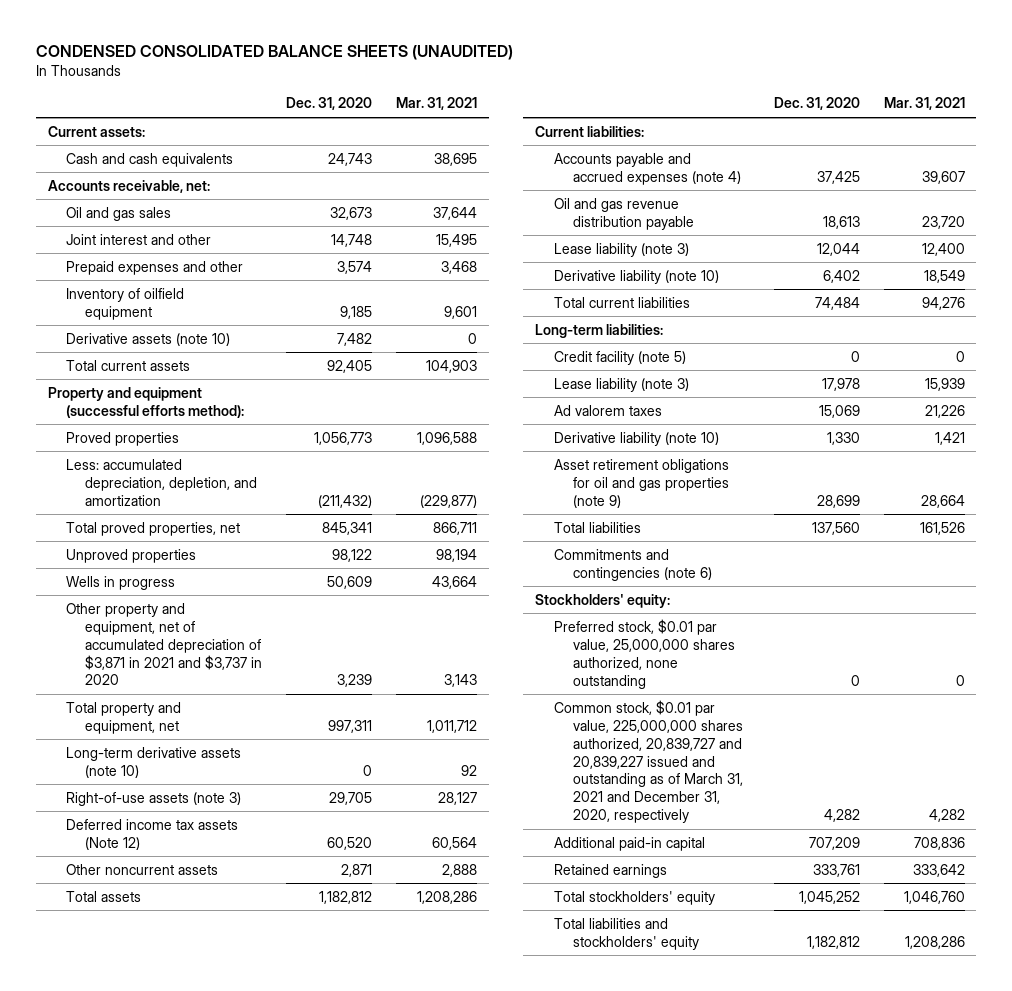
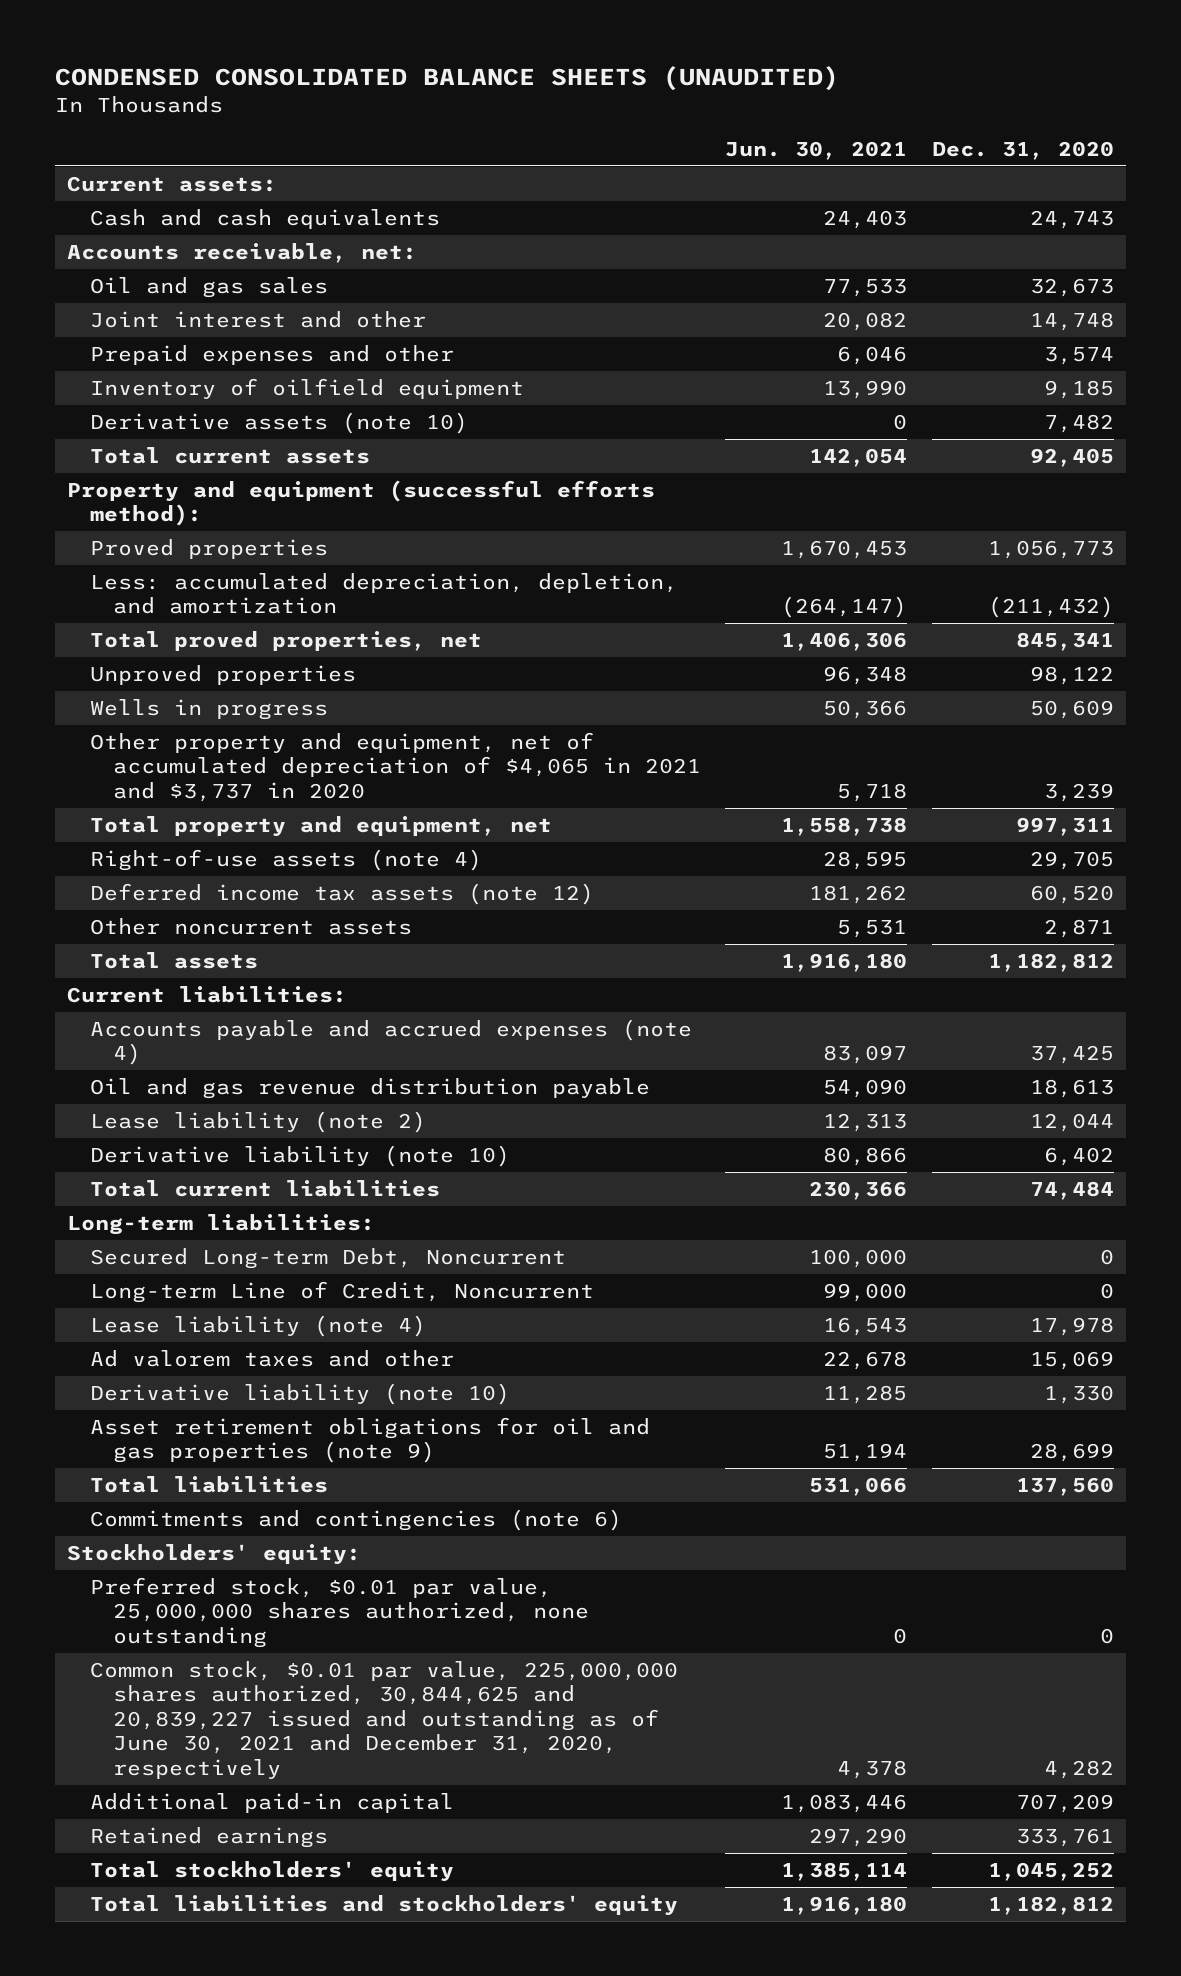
[395,97,477,111] Mar. 31, 2021 -> none
none -> [725,140,908,160] Jun. 30, 2021
[66,602,263,686] Other property and equipment, net of accumulated depreciation of $3,871 in 2021 and $3,737 in 2020 -> [89,731,701,802] Other property and equipment, net of accumulated depreciation of $4,065 in 2021 and $3,737 in 2020
[66,746,242,778] Long-term derivative assets (note 10) -> none
[66,791,242,806] Right-of-use assets (note 3) -> [89,848,482,871] Right-of-use assets (note 4)
[66,818,239,850] Deferred income tax assets (Note 12) -> [89,882,594,905] Deferred income tax assets (note 12)
[554,242,690,257] Lease liability (note 3) -> [89,1110,426,1133] Lease liability (note 2)
[554,350,687,365] Credit facility (note 5) -> [89,1247,566,1269] Secured Long-term Debt, Noncurrent
none -> [89,1280,594,1303] Long-term Line of Credit, Noncurrent
[554,377,690,392] Lease liability (note 3) -> [89,1314,426,1337] Lease liability (note 4)
[554,404,663,416] Ad valorem taxes -> [89,1349,454,1367] Ad valorem taxes and other
[554,699,743,824] Common stock, $0.01 par value, 225,000,000 shares authorized, 20,839,727 and 20,839,227 issued and outstanding as of March 31, 2021 and December 31, 2020, respectively -> [89,1660,678,1780] Common stock, $0.01 par value, 225,000,000 shares authorized, 30,844,625 and 20,839,227 issued and outstanding as of June 30, 2021 and December 31, 2020, respectively

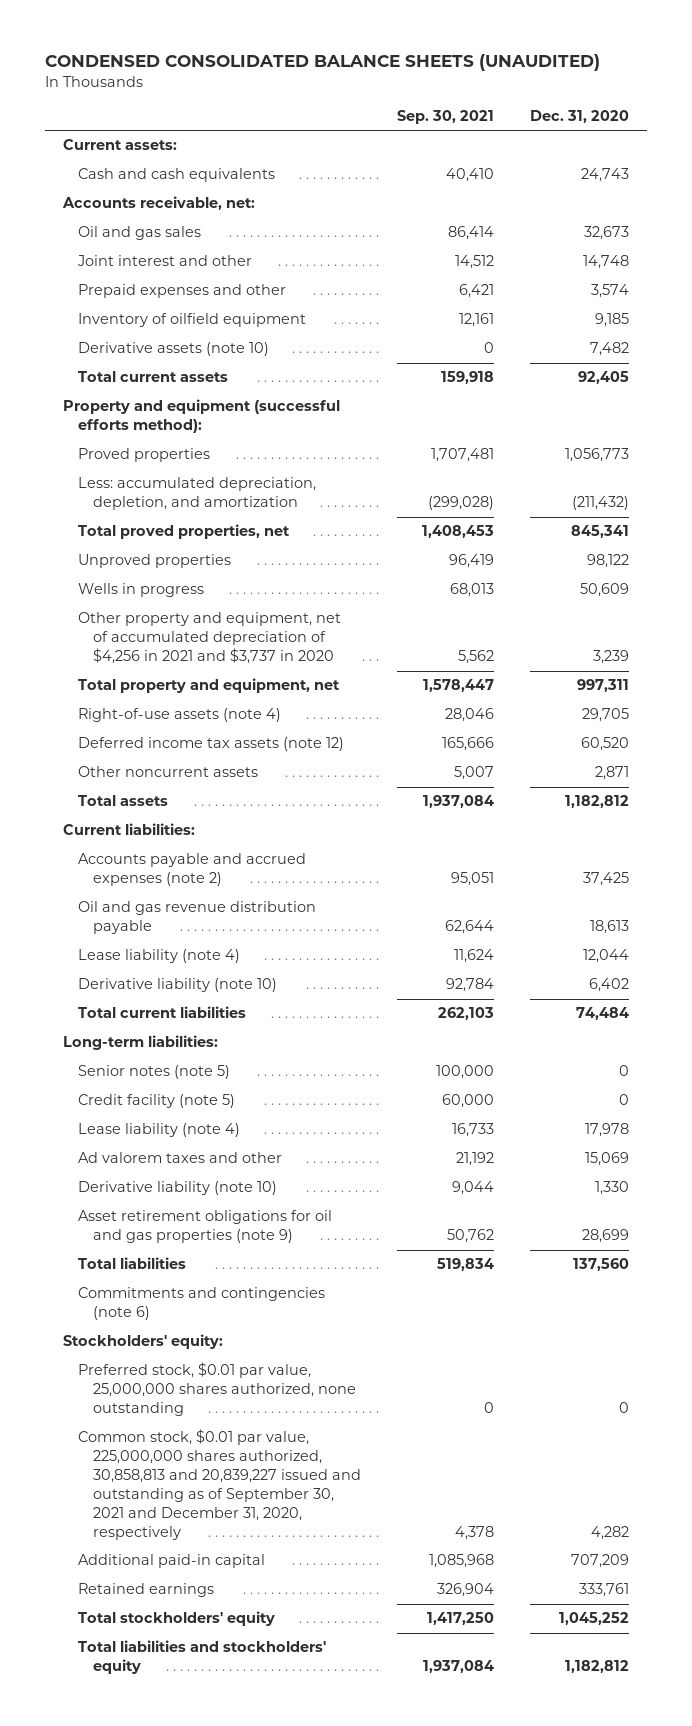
[725,140,908,160] Jun. 30, 2021 -> none
none -> [396,110,494,125] Sep. 30, 2021
[89,731,701,802] Other property and equipment, net of accumulated depreciation of $4,065 in 2021 and $3,737 in 2020 -> [77,612,341,665] Other property and equipment, net of accumulated depreciation of $4,256 in 2021 and $3,737 in 2020
[89,1018,692,1066] Accounts payable and accrued expenses (note 4) -> [77,853,306,887] Accounts payable and accrued expenses (note 2)
[89,1110,426,1133] Lease liability (note 2) -> [77,949,240,964] Lease liability (note 4)
[89,1247,566,1269] Secured Long-term Debt, Noncurrent -> [77,1065,230,1080] Senior notes (note 5)
[89,1280,594,1303] Long-term Line of Credit, Noncurrent -> [77,1094,235,1109] Credit facility (note 5)
[89,1660,678,1780] Common stock, $0.01 par value, 225,000,000 shares authorized, 30,844,625 and 20,839,227 issued and outstanding as of June 30, 2021 and December 31, 2020, respectively -> [77,1429,361,1540] Common stock, $0.01 par value, 225,000,000 shares authorized, 30,858,813 and 20,839,227 issued and outstanding as of September 30, 2021 and December 31, 2020, respectively

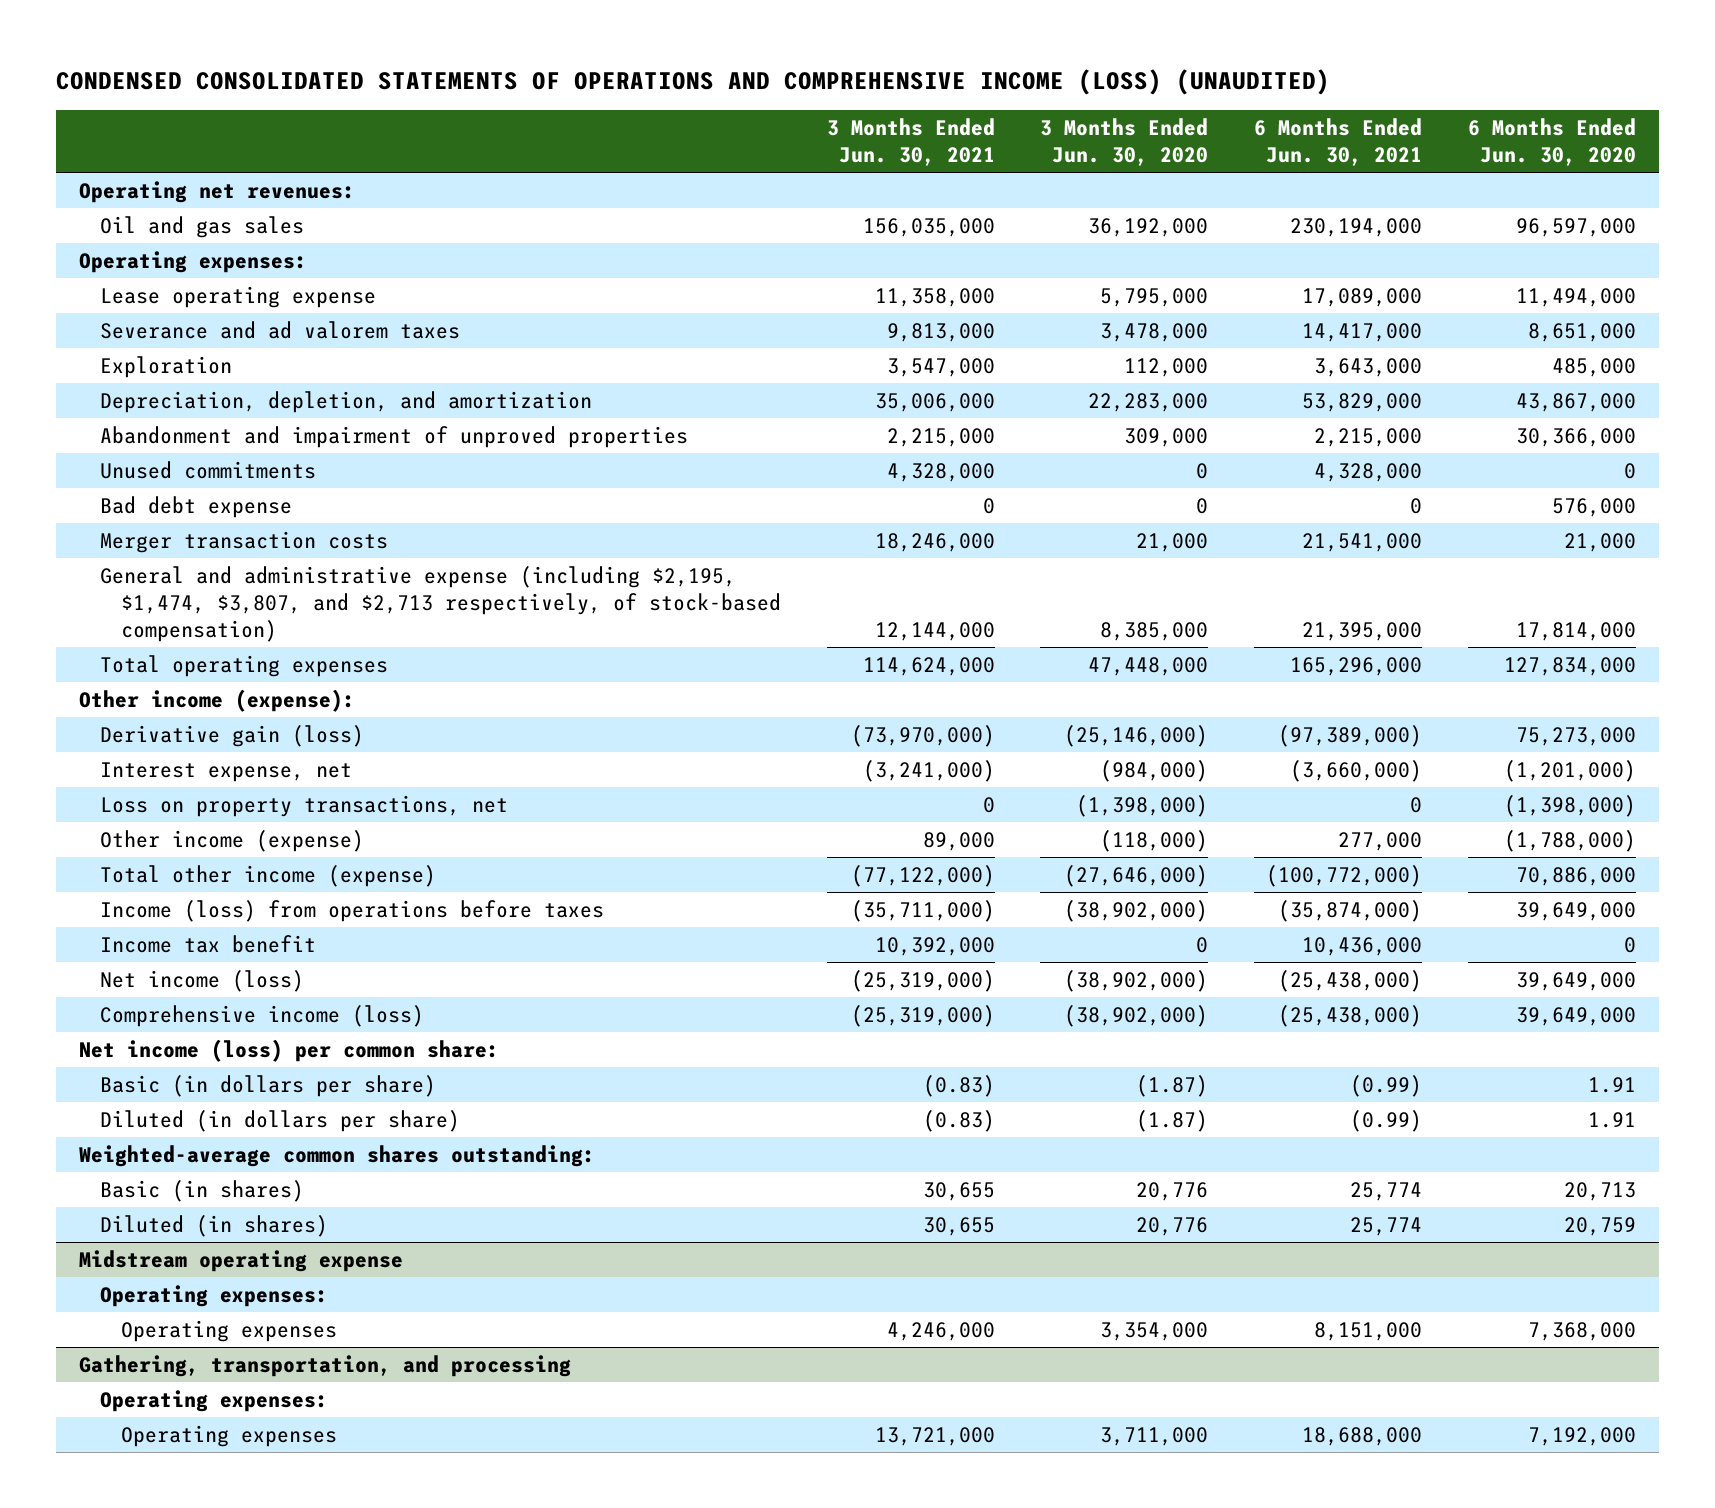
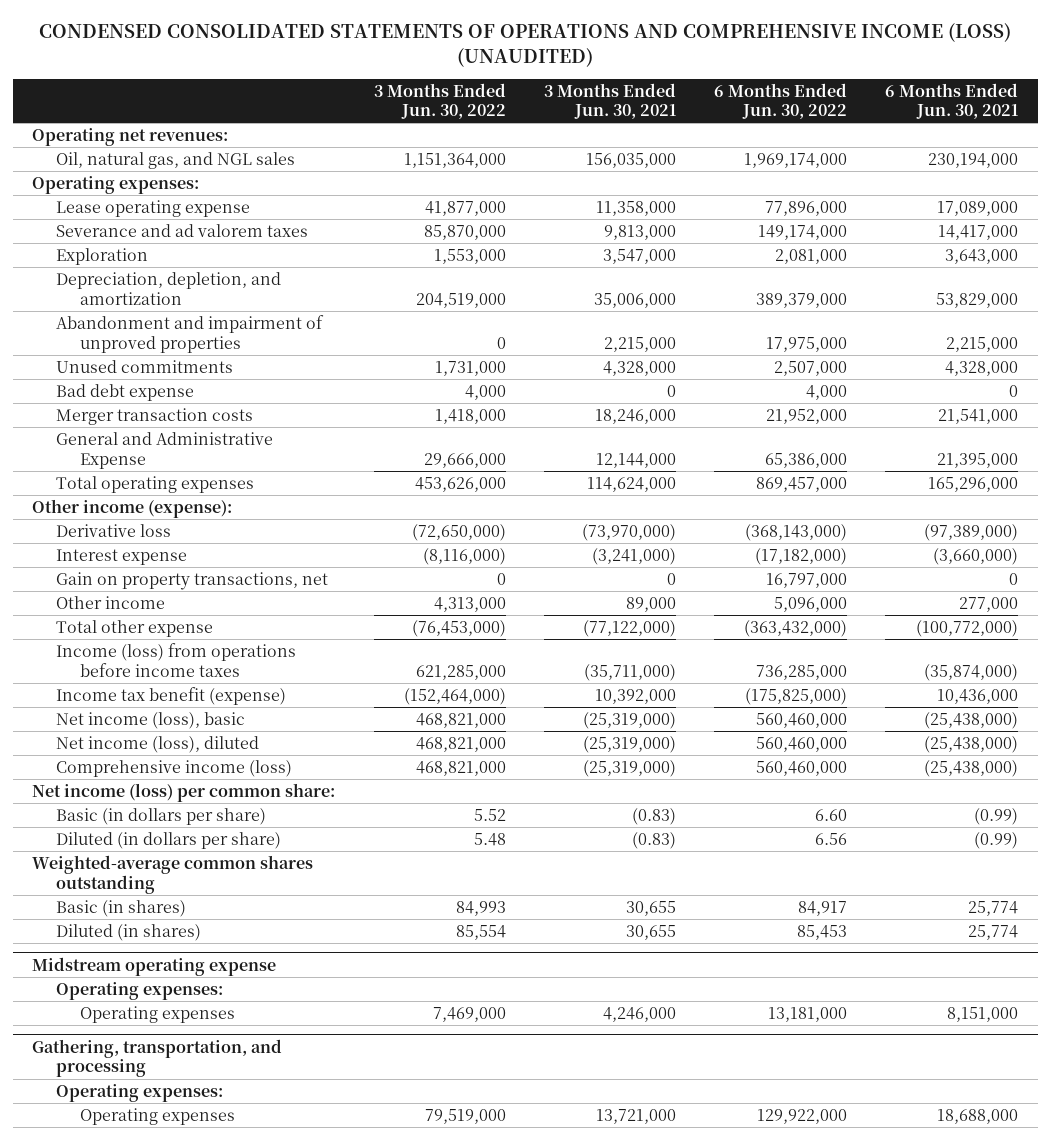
[1040,117,1209,167] 3 Months Ended Jun. 30, 2020 -> none
[1467,117,1636,167] 6 Months Ended Jun. 30, 2020 -> none
none -> [373,82,506,120] 3 Months Ended Jun. 30, 2022
none -> [714,82,848,120] 6 Months Ended Jun. 30, 2022
[100,215,305,238] Oil and gas sales -> [55,151,295,169] Oil, natural gas, and NGL sales
[100,565,781,643] General and administrative expense (including $2,195, $1,474, $3,807, and $2,713 respectively, of stock-based compensation) -> [55,431,273,469] General and Administrative Expense
[100,724,365,747] Derivative gain (loss) -> [55,523,171,537] Derivative loss
[100,761,353,782] Interest expense, net -> [55,548,187,565] Interest expense
[100,794,509,817] Loss on property transactions, net -> [55,571,328,590] Gain on property transactions, net
[100,829,365,852] Other income (expense) -> [55,595,165,609] Other income
[100,864,437,887] Total other income (expense) -> [55,619,213,637] Total other expense
[100,899,605,922] Income (loss) from operations before taxes -> [55,642,296,677] Income (loss) from operations before income taxes
[100,934,317,953] Income tax benefit -> [55,686,286,705] Income tax benefit (expense)
[100,969,305,992] Net income (loss) -> [55,711,245,729] Net income (loss), basic
none -> [55,735,259,753] Net income (loss), diluted
[79,1144,596,1167] Weighted-average common shares outstanding: -> [32,854,314,894] Weighted-average common shares outstanding

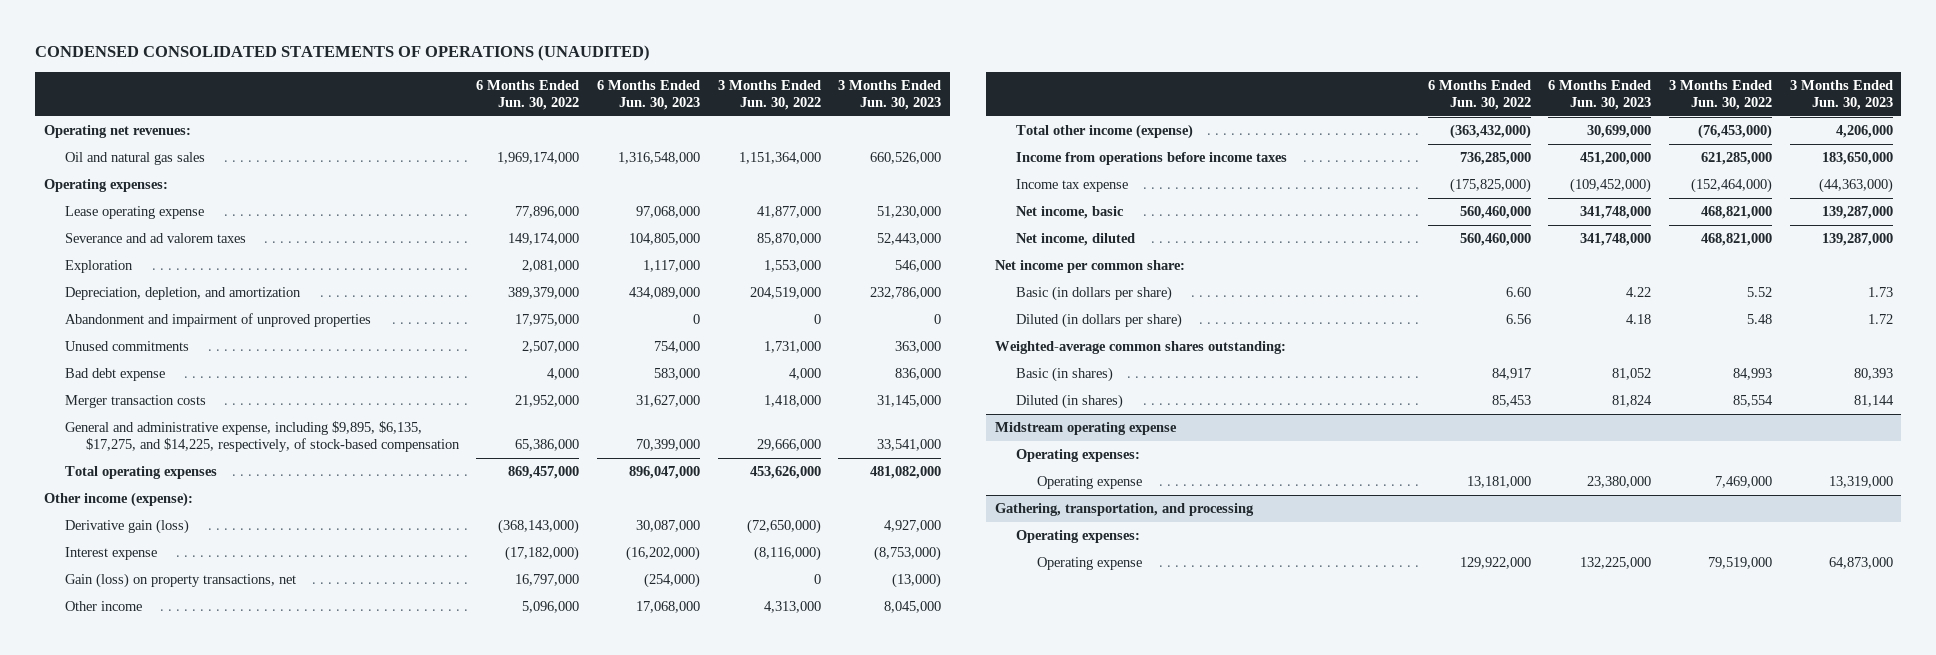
[39,22,1012,67] CONDENSED CONSOLIDATED STATEMENTS OF OPERATIONS AND COMPREHENSIVE INCOME (LOSS) (UNAUDITED) -> [35,45,651,62] CONDENSED CONSOLIDATED STATEMENTS OF OPERATIONS (UNAUDITED)
[543,82,676,120] 3 Months Ended Jun. 30, 2021 -> none
[885,82,1019,120] 6 Months Ended Jun. 30, 2021 -> none
none -> [597,79,701,110] 6 Months Ended Jun. 30, 2023
none -> [838,79,942,110] 3 Months Ended Jun. 30, 2023
[55,151,295,169] Oil, natural gas, and NGL sales -> [64,152,205,166] Oil and natural gas sales
[55,431,273,469] General and Administrative Expense -> [64,421,460,453] General and administrative expense, including $9,895, $6,135, $17,275, and $14,225, respectively, of stock-based compensation
[55,523,171,537] Derivative loss -> [64,519,189,535] Derivative gain (loss)
[55,571,328,590] Gain on property transactions, net -> [64,573,296,589] Gain (loss) on property transactions, net
[55,759,292,777] Comprehensive income (loss) -> none
[55,619,213,637] Total other expense -> [1016,124,1194,140] Total other income (expense)
[55,642,296,677] Income (loss) from operations before income taxes -> [1016,152,1288,166] Income from operations before income taxes
[55,686,286,705] Income tax benefit (expense) -> [1016,179,1129,193] Income tax expense
[55,711,245,729] Net income (loss), basic -> [1016,206,1125,220] Net income, basic
[55,735,259,753] Net income (loss), diluted -> [1016,233,1136,247] Net income, diluted
[32,782,336,802] Net income (loss) per common share: -> [995,260,1186,274] Net income per common share:
[32,854,314,894] Weighted-average common shares outstanding -> [995,341,1287,355] Weighted-average common shares outstanding:
[79,1005,235,1023] Operating expenses -> [1037,476,1143,490] Operating expense
[79,1107,235,1125] Operating expenses -> [1037,557,1143,571] Operating expense

